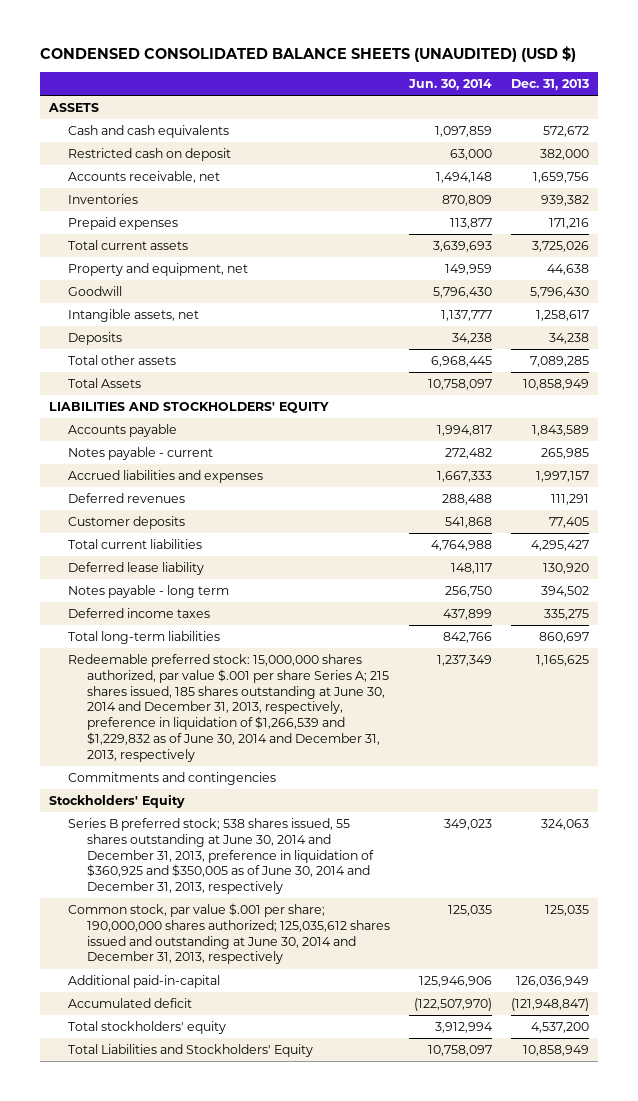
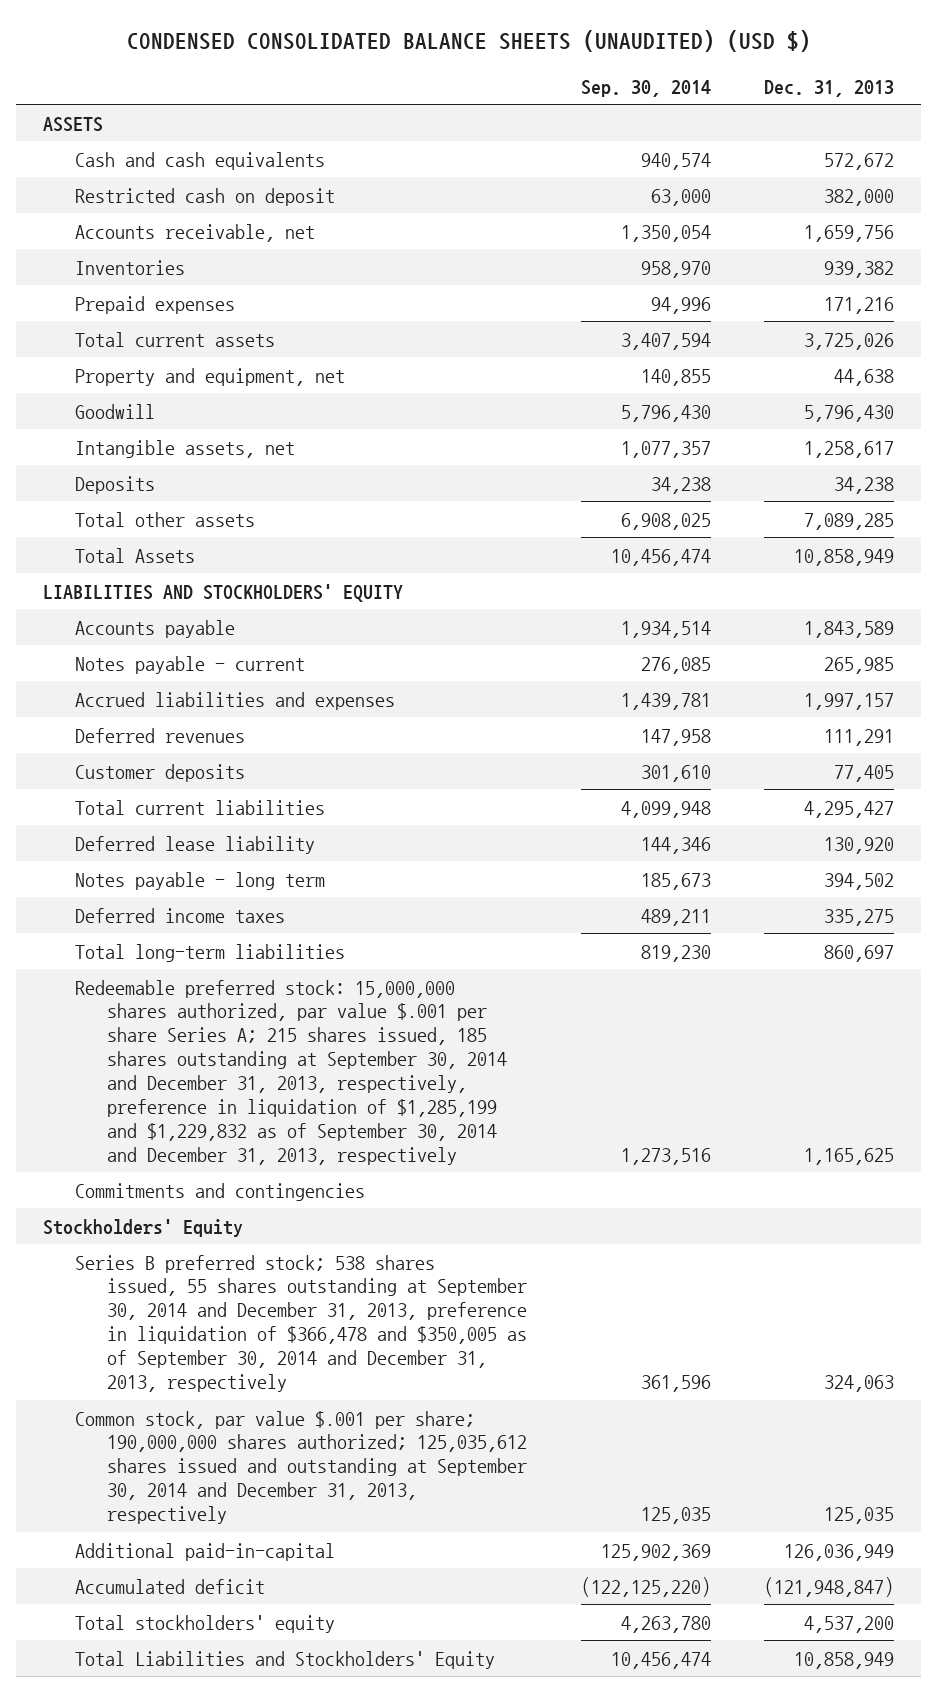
[407,78,492,90] Jun. 30, 2014 -> none
none -> [580,79,711,97] Sep. 30, 2014
[67,654,389,762] Redeemable preferred stock: 15,000,000 shares authorized, par value $.001 per share Series A; 215 shares issued, 185 shares outstanding at June 30, 2014 and December 31, 2013, respectively, preference in liquidation of $1,266,539 and $1,229,832 as of June 30, 2014 and December 31, 2013, respectively -> [75,979,508,1165] Redeemable preferred stock: 15,000,000 shares authorized, par value $.001 per share Series A; 215 shares issued, 185 shares outstanding at September 30, 2014 and December 31, 2013, respectively, preference in liquidation of $1,285,199 and $1,229,832 as of September 30, 2014 and December 31, 2013, respectively
[67,818,374,895] Series B preferred stock; 538 shares issued, 55 shares outstanding at June 30, 2014 and December 31, 2013, preference in liquidation of $360,925 and $350,005 as of June 30, 2014 and December 31, 2013, respectively -> [75,1254,528,1392] Series B preferred stock; 538 shares issued, 55 shares outstanding at September 30, 2014 and December 31, 2013, preference in liquidation of $366,478 and $350,005 as of September 30, 2014 and December 31, 2013, respectively
[67,903,390,965] Common stock, par value $.001 per share; 190,000,000 shares authorized; 125,035,612 shares issued and outstanding at June 30, 2014 and December 31, 2013, respectively -> [75,1410,528,1525] Common stock, par value $.001 per share; 190,000,000 shares authorized; 125,035,612 shares issued and outstanding at September 30, 2014 and December 31, 2013, respectively

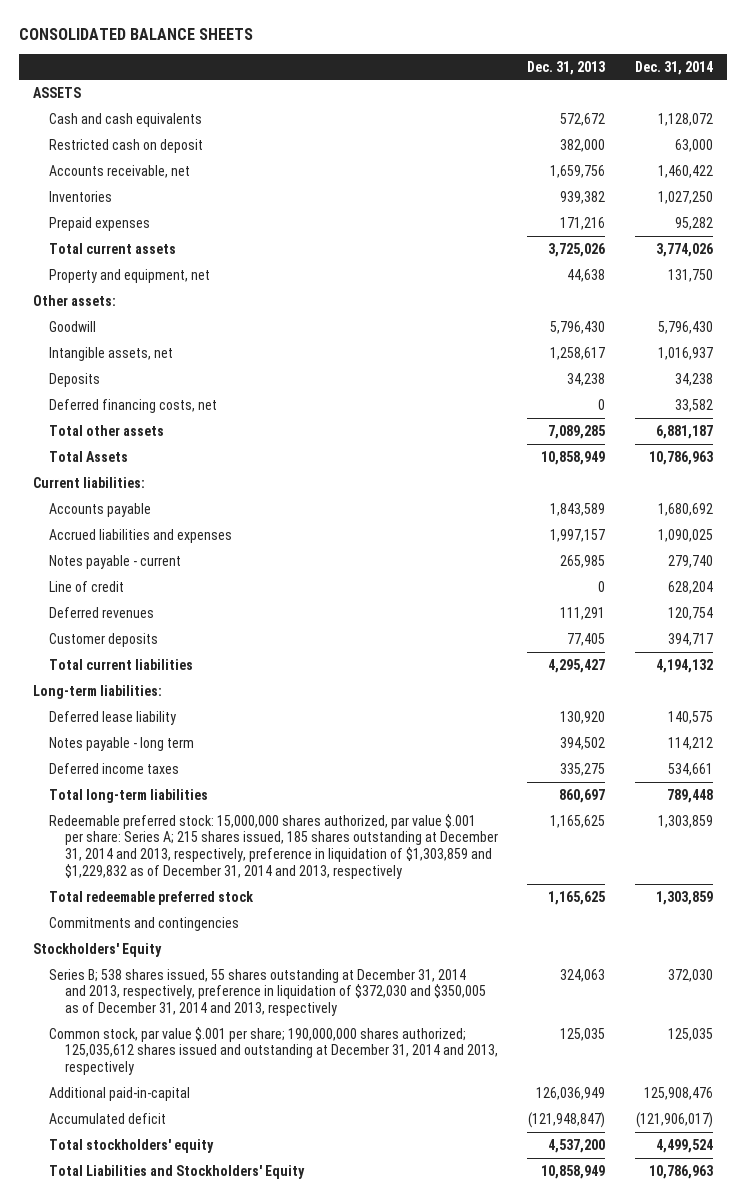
[126,29,811,52] CONDENSED CONSOLIDATED BALANCE SHEETS (UNAUDITED) (USD $) -> [18,28,253,41] CONSOLIDATED BALANCE SHEETS
[580,79,711,97] Sep. 30, 2014 -> none
none -> [634,60,713,75] Dec. 31, 2014
none -> [33,294,117,306] Other assets:
none -> [49,398,218,413] Deferred financing costs, net
[43,583,404,602] LIABILITIES AND STOCKHOLDERS' EQUITY -> none
none -> [33,476,146,488] Current liabilities:
[75,655,306,674] Notes payable - current -> [49,554,182,569] Notes payable - current
none -> [49,580,125,592] Line of credit
none -> [33,684,163,699] Long-term liabilities:
[75,979,508,1165] Redeemable preferred stock: 15,000,000 shares authorized, par value $.001 per share Series A; 215 shares issued, 185 shares outstanding at September 30, 2014 and December 31, 2013, respectively, preference in liquidation of $1,285,199 and $1,229,832 as of September 30, 2014 and December 31, 2013, respectively -> [49,813,499,880] Redeemable preferred stock: 15,000,000 shares authorized, par value $.001 per share: Series A; 215 shares issued, 185 shares outstanding at December 31, 2014 and 2013, respectively, preference in liquidation of $1,303,859 and $1,229,832 as of December 31, 2014 and 2013, respectively
none -> [49,890,255,905] Total redeemable preferred stock
[75,1254,528,1392] Series B preferred stock; 538 shares issued, 55 shares outstanding at September 30, 2014 and December 31, 2013, preference in liquidation of $366,478 and $350,005 as of September 30, 2014 and December 31, 2013, respectively -> [49,968,487,1017] Series B; 538 shares issued, 55 shares outstanding at December 31, 2014 and 2013, respectively, preference in liquidation of $372,030 and $350,005 as of December 31, 2014 and 2013, respectively
[75,1410,528,1525] Common stock, par value $.001 per share; 190,000,000 shares authorized; 125,035,612 shares issued and outstanding at September 30, 2014 and December 31, 2013, respectively -> [49,1026,499,1076] Common stock, par value $.001 per share; 190,000,000 shares authorized; 125,035,612 shares issued and outstanding at December 31, 2014 and 2013, respectively

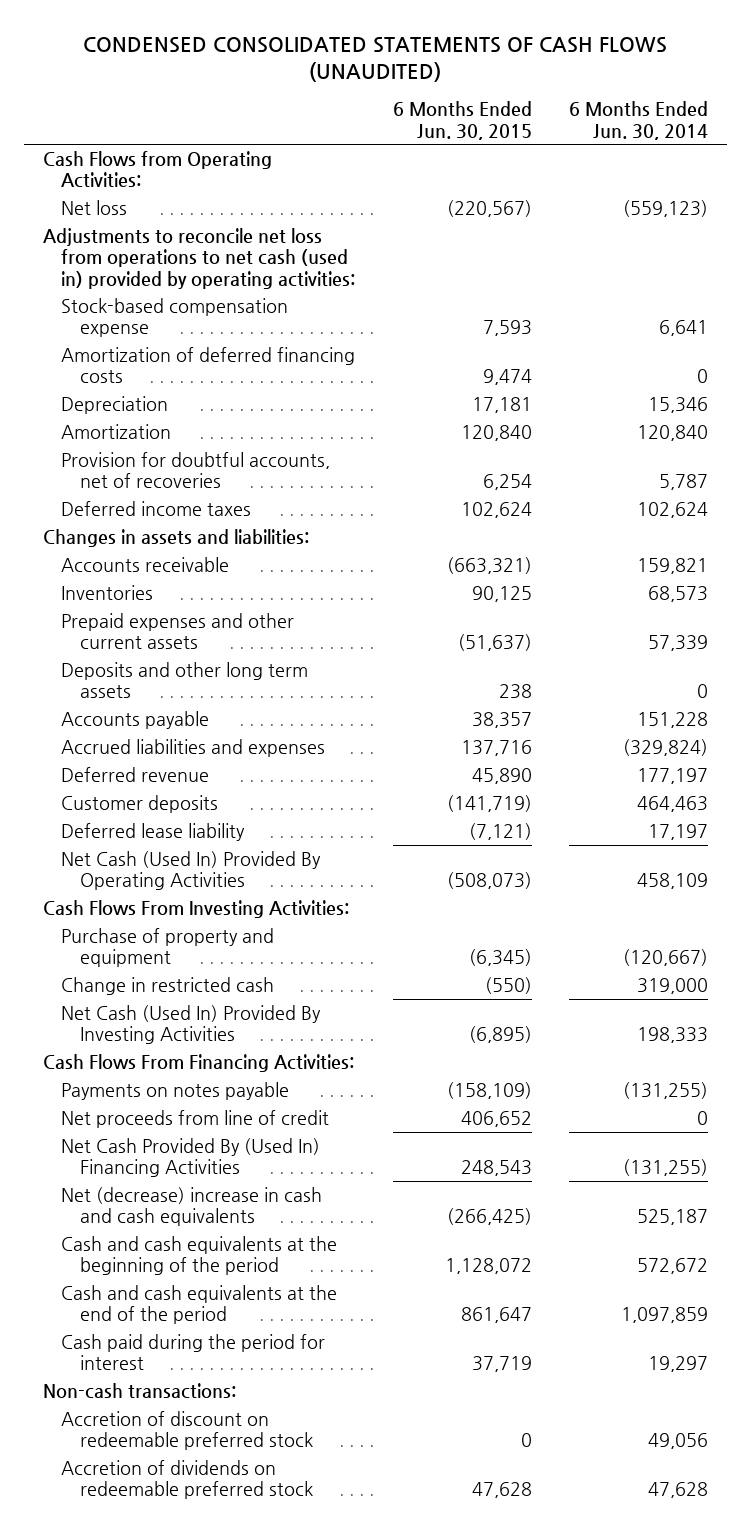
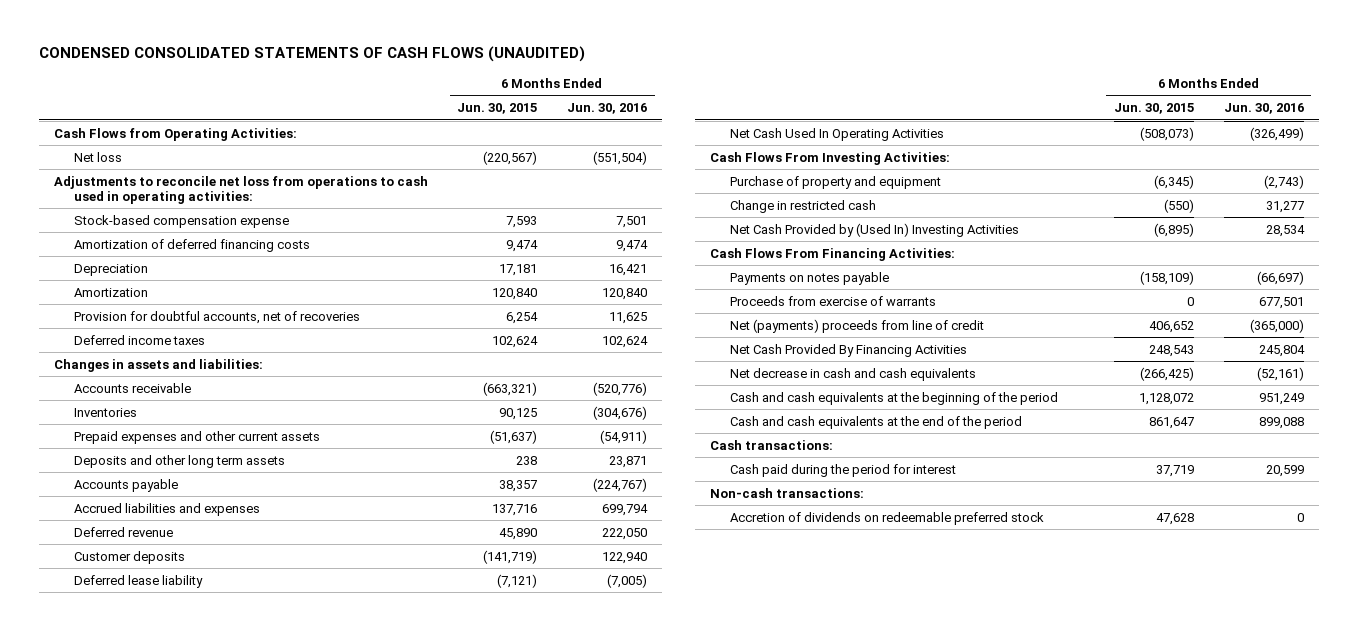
[569,101,709,140] 6 Months Ended Jun. 30, 2014 -> none
none -> [567,103,648,115] Jun. 30, 2016
[42,227,356,289] Adjustments to reconcile net loss from operations to net cash (used in) provided by operating activities: -> [53,175,428,204] Adjustments to reconcile net loss from operations to cash used in operating activities:
[61,850,322,891] Net Cash (Used In) Provided By Operating Activities -> [730,127,945,141] Net Cash Used In Operating Activities
[61,1004,322,1045] Net Cash (Used In) Provided By Investing Activities -> [730,222,1020,237] Net Cash Provided by (Used In) Investing Activities
none -> [730,295,937,306] Proceeds from exercise of warrants
[61,1109,330,1128] Net proceeds from line of credit -> [730,318,985,333] Net (payments) proceeds from line of credit
[61,1137,321,1178] Net Cash Provided By (Used In) Financing Activities -> [730,343,968,357] Net Cash Provided By Financing Activities
[61,1186,323,1227] Net (decrease) increase in cash and cash equivalents -> [730,367,977,381] Net decrease in cash and cash equivalents
none -> [709,439,833,450] Cash transactions:
[61,1410,313,1451] Accretion of discount on redeemable preferred stock -> none

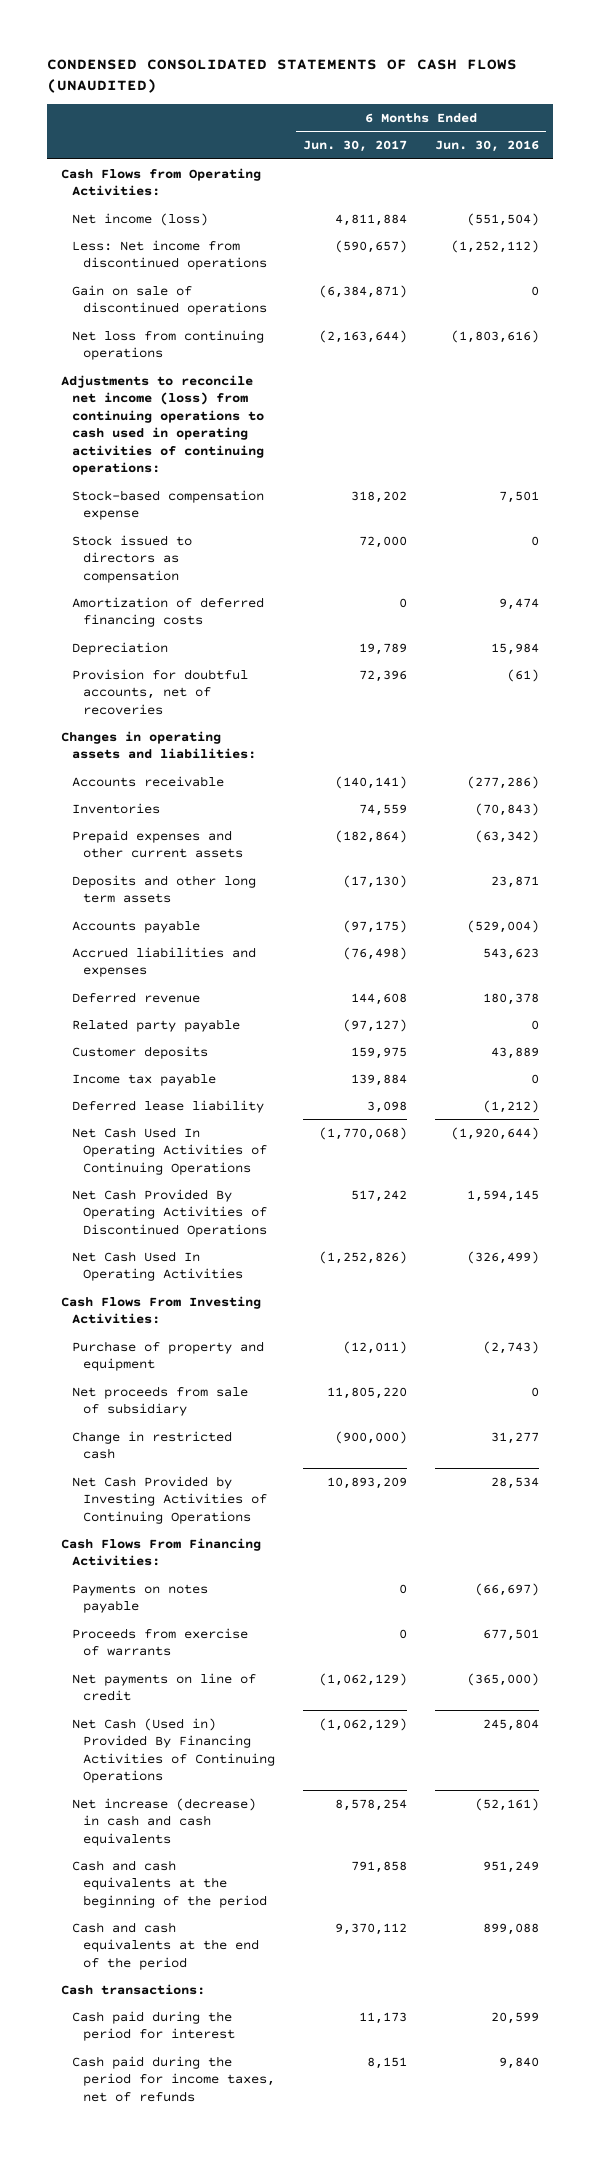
[457,103,538,115] Jun. 30, 2015 -> none
none -> [302,140,407,153] Jun. 30, 2017
[74,151,123,162] Net loss -> [71,212,208,226] Net income (loss)
none -> [71,239,267,271] Less: Net income from discontinued operations
none -> [71,284,267,316] Gain on sale of discontinued operations
none -> [71,329,264,361] Net loss from continuing operations
[53,175,428,204] Adjustments to reconcile net loss from operations to cash used in operating activities: -> [61,374,264,476] Adjustments to reconcile net income (loss) from continuing operations to cash used in operating activities of continuing operations:
none -> [71,534,192,583] Stock issued to directors as compensation
[74,287,149,297] Amortization -> none
[74,334,206,345] Deferred income taxes -> none
[609,263,648,276] 16,421 -> [490,642,539,655] 15,984
[609,311,648,324] 11,625 -> [506,668,539,682] (61)
[53,358,263,372] Changes in assets and liabilities: -> [61,730,256,760] Changes in operating assets and liabilities:
[593,381,648,396] (520,776) -> [466,775,539,789] (277,286)
[593,405,648,420] (304,676) -> [474,802,539,816] (70,843)
[600,429,648,444] (54,911) -> [474,829,539,843] (63,342)
[593,477,648,492] (224,767) -> [466,919,539,933] (529,004)
[602,503,649,516] 699,794 -> [482,947,539,960] 543,623
[602,527,648,540] 222,050 -> [482,992,539,1005] 180,378
none -> [71,1018,240,1032] Related party payable
[602,551,648,564] 122,940 -> [490,1046,539,1059] 43,889
none -> [71,1072,216,1086] Income tax payable
[607,573,648,588] (7,005) -> [482,1099,539,1113] (1,212)
none -> [71,1126,267,1175] Net Cash Used In Operating Activities of Continuing Operations
none -> [71,1188,267,1237] Net Cash Provided By Operating Activities of Discontinued Operations
none -> [71,1385,248,1417] Net proceeds from sale of subsidiary
[730,222,1020,237] Net Cash Provided by (Used In) Investing Activities -> [71,1475,267,1524] Net Cash Provided by Investing Activities of Continuing Operations
[730,318,985,333] Net (payments) proceeds from line of credit -> [71,1672,256,1702] Net payments on line of credit
[730,343,968,357] Net Cash Provided By Financing Activities -> [71,1717,275,1784] Net Cash (Used in) Provided By Financing Activities of Continuing Operations
[730,367,977,381] Net decrease in cash and cash equivalents -> [71,1797,256,1846] Net increase (decrease) in cash and cash equivalents
[709,487,864,498] Non-cash transactions: -> none
[730,511,1045,525] Accretion of dividends on redeemable preferred stock -> none
none -> [71,2055,275,2102] Cash paid during the period for income taxes, net of refunds

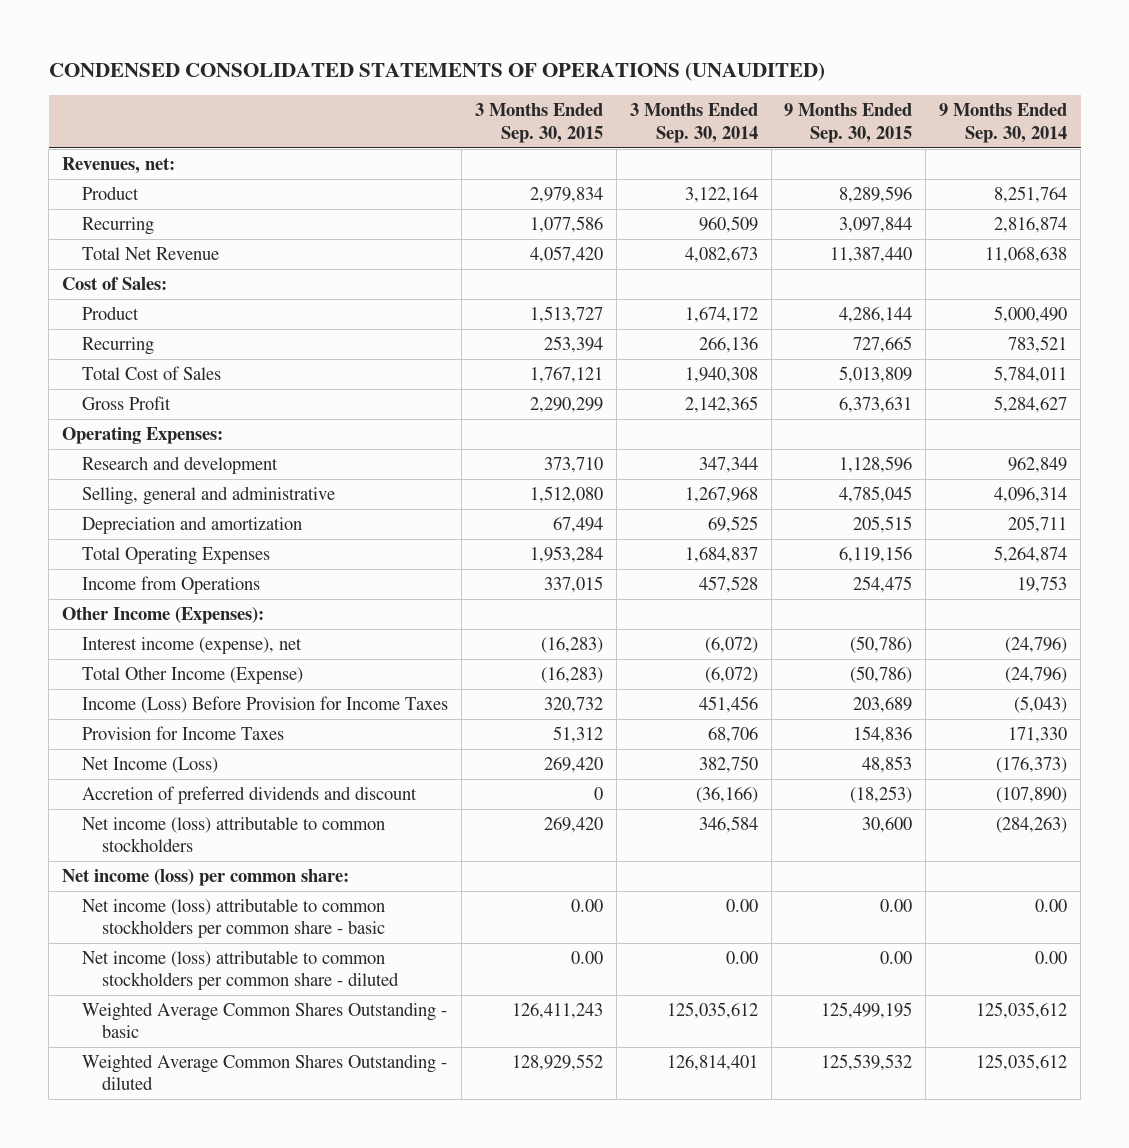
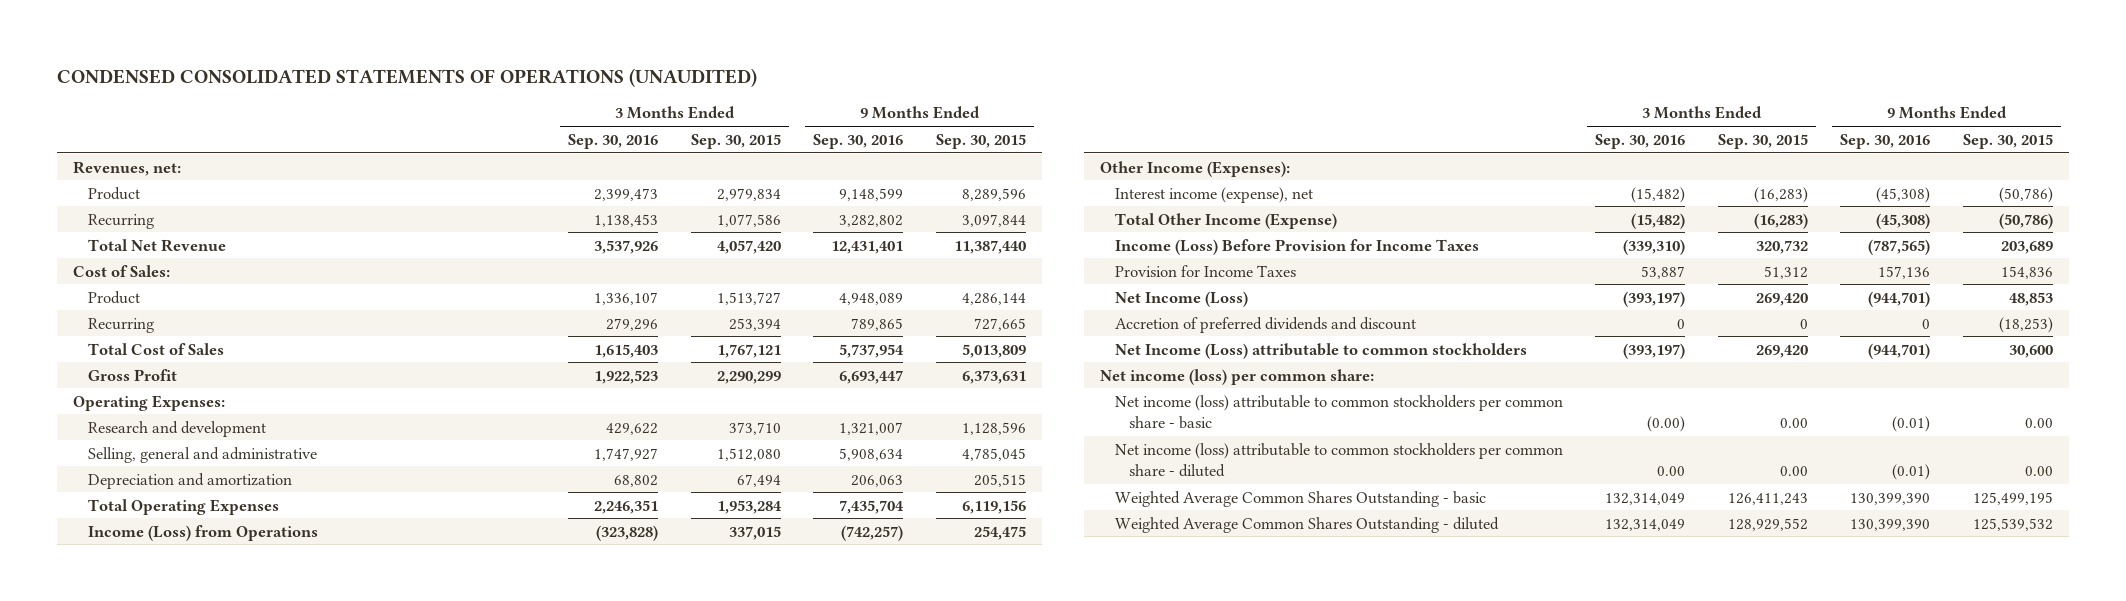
[629,103,758,143] 3 Months Ended Sep. 30, 2014 -> none
[939,103,1068,143] 9 Months Ended Sep. 30, 2014 -> none
none -> [568,133,659,149] Sep. 30, 2016
none -> [813,133,904,149] Sep. 30, 2016
[82,576,261,595] Income from Operations -> [87,524,318,541] Income (Loss) from Operations
[82,816,386,853] Net income (loss) attributable to common stockholders -> [1114,342,1527,359] Net Income (Loss) attributable to common stockholders

